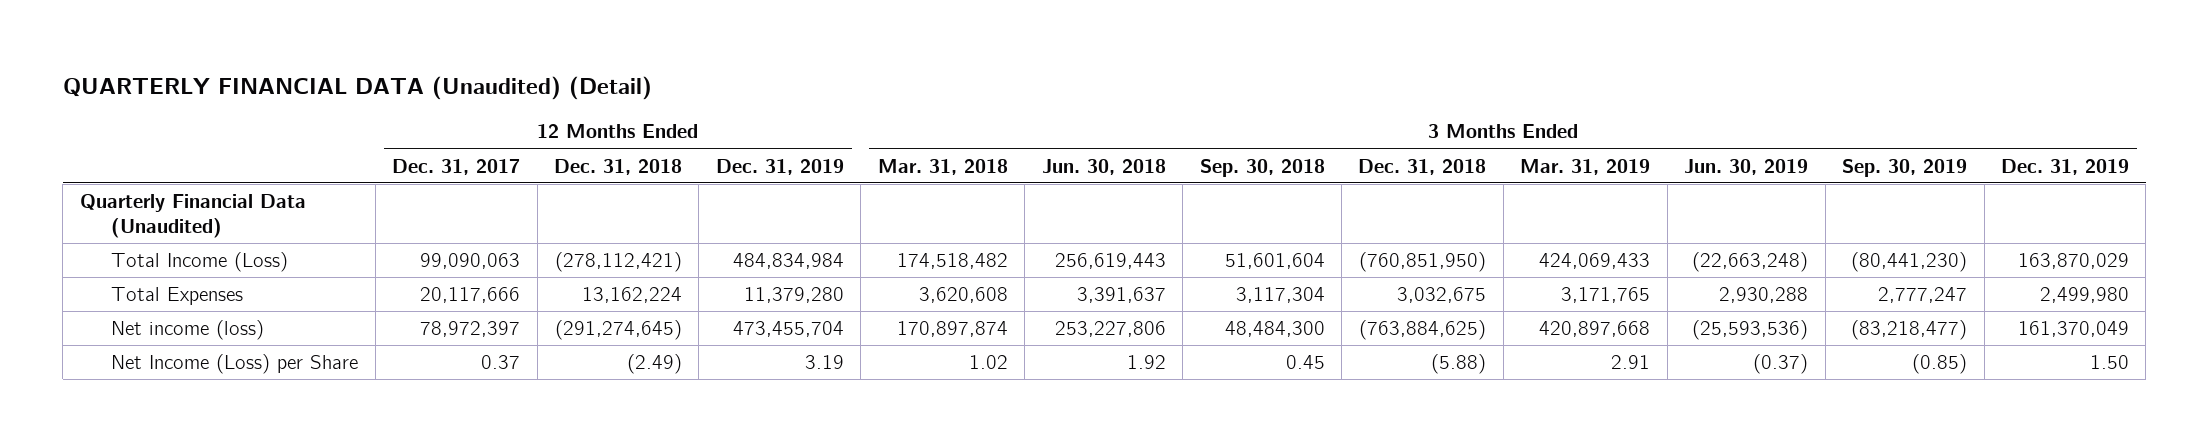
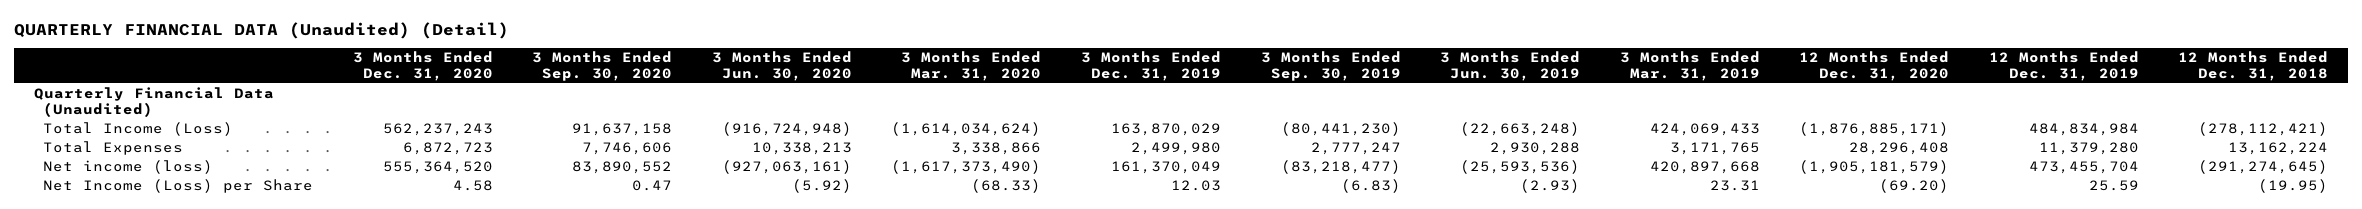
[392,158,521,175] Dec. 31, 2017 -> none
[877,158,1008,175] Mar. 31, 2018 -> none
[1041,158,1166,175] Jun. 30, 2018 -> none
[1199,158,1325,177] Sep. 30, 2018 -> none
[1358,158,1487,175] Dec. 31, 2018 -> none
none -> [352,51,493,81] 3 Months Ended Dec. 31, 2020
none -> [532,51,673,81] 3 Months Ended Sep. 30, 2020
none -> [711,51,852,81] 3 Months Ended Jun. 30, 2020
none -> [901,51,1042,81] 3 Months Ended Mar. 31, 2020
none -> [1799,51,1950,81] 12 Months Ended Dec. 31, 2020
[627,354,683,375] (2.49) -> [2258,179,2329,194] (19.95)
[804,355,844,370] 3.19 -> [2088,180,2139,192] 25.59
[1611,355,1651,370] 2.91 -> [1709,180,1760,192] 23.31
[1753,354,1809,375] (0.37) -> [1520,179,1581,194] (2.93)
[1912,354,1968,375] (0.85) -> [1340,179,1401,194] (6.83)
[2089,355,2129,370] 1.50 -> [1170,180,1221,192] 12.03

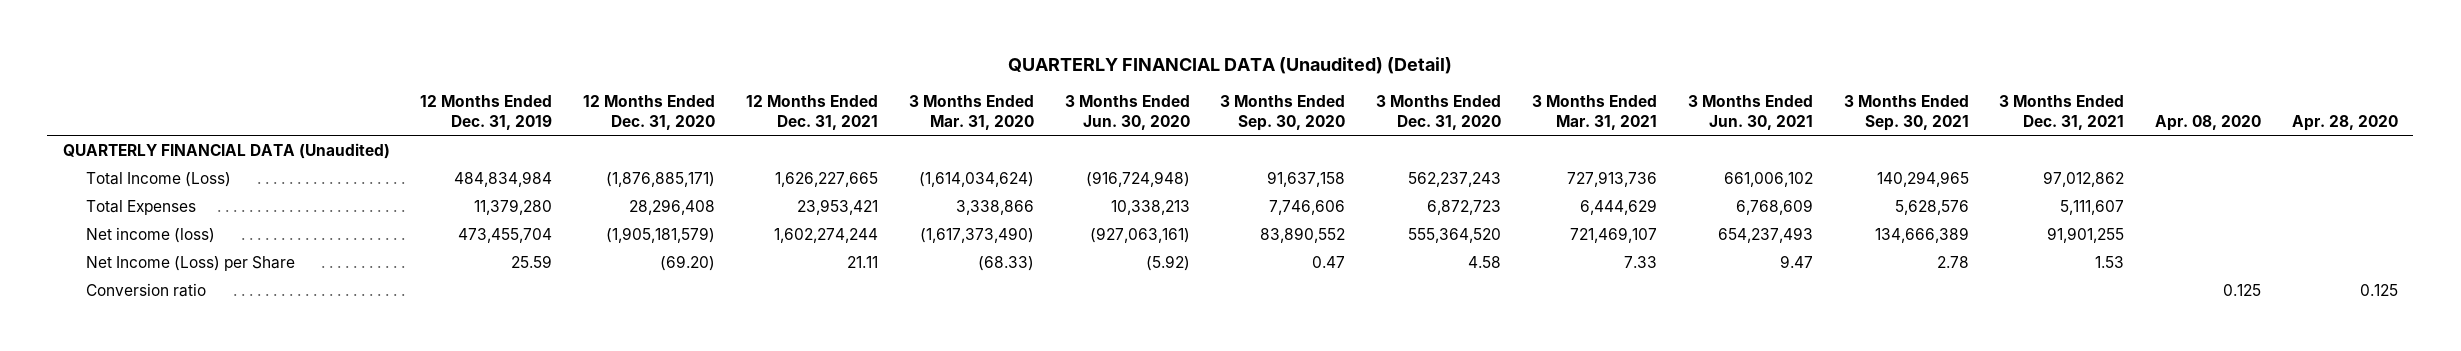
[1080,51,1221,81] 3 Months Ended Dec. 31, 2019 -> none
[1260,51,1401,81] 3 Months Ended Sep. 30, 2019 -> none
[1440,51,1581,81] 3 Months Ended Jun. 30, 2019 -> none
[1619,51,1760,81] 3 Months Ended Mar. 31, 2019 -> none
[2178,51,2329,81] 12 Months Ended Dec. 31, 2018 -> none
none -> [746,94,879,130] 12 Months Ended Dec. 31, 2021
none -> [1532,94,1658,130] 3 Months Ended Mar. 31, 2021
none -> [1687,94,1813,130] 3 Months Ended Jun. 30, 2021
none -> [1843,94,1969,131] 3 Months Ended Sep. 30, 2021
none -> [1999,94,2125,130] 3 Months Ended Dec. 31, 2021
none -> [2155,114,2262,131] Apr. 08, 2020
none -> [2292,114,2399,131] Apr. 28, 2020
[33,87,274,117] Quarterly Financial Data (Unaudited) -> [62,142,390,159] QUARTERLY FINANCIAL DATA (Unaudited)
none -> [86,282,207,297] Conversion ratio

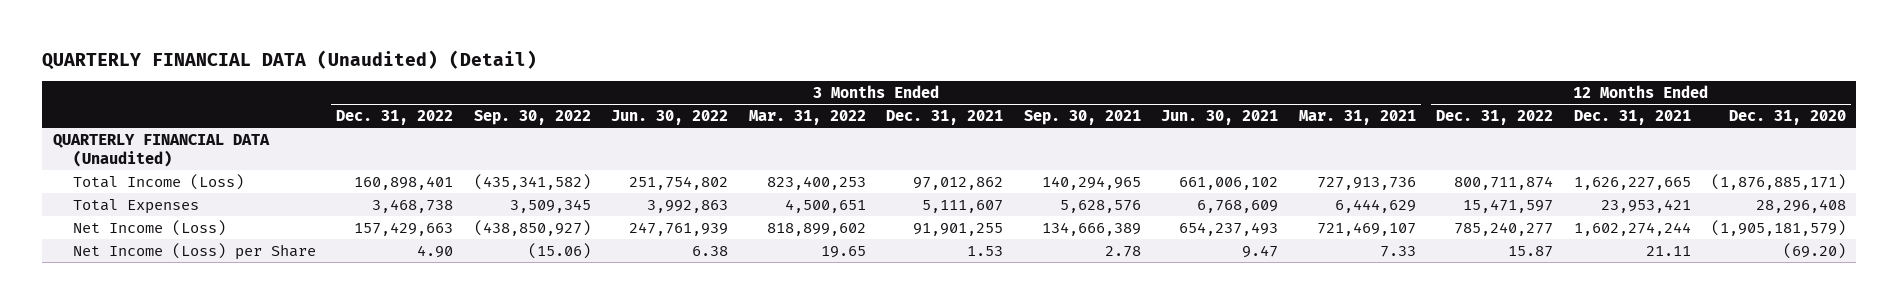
[420,94,553,130] 12 Months Ended Dec. 31, 2019 -> none
[908,94,1034,130] 3 Months Ended Mar. 31, 2020 -> none
[1064,94,1190,130] 3 Months Ended Jun. 30, 2020 -> none
[1220,94,1346,131] 3 Months Ended Sep. 30, 2020 -> none
[1376,94,1502,130] 3 Months Ended Dec. 31, 2020 -> none
[2155,114,2262,131] Apr. 08, 2020 -> none
[2292,114,2399,131] Apr. 28, 2020 -> none
none -> [336,110,454,126] Dec. 31, 2022
none -> [473,110,591,126] Sep. 30, 2022
none -> [611,110,729,126] Jun. 30, 2022
none -> [748,110,866,126] Mar. 31, 2022
none -> [1436,110,1554,126] Dec. 31, 2022
[86,226,216,243] Net income (loss) -> [72,219,226,236] Net Income (Loss)
[86,282,207,297] Conversion ratio -> none

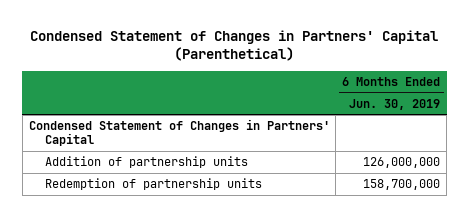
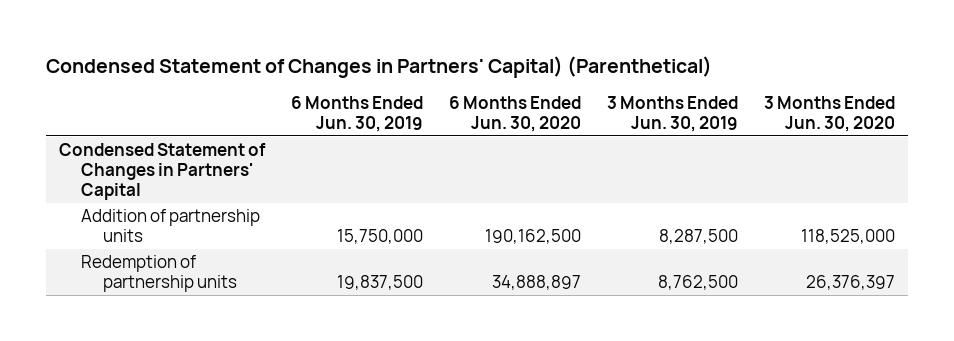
[30,29,439,62] Condensed Statement of Changes in Partners' Capital (Parenthetical) -> [46,55,713,78] Condensed Statement of Changes in Partners' Capital) (Parenthetical)
none -> [449,95,582,133] 6 Months Ended Jun. 30, 2020
none -> [606,95,738,133] 3 Months Ended Jun. 30, 2019
none -> [763,95,895,133] 3 Months Ended Jun. 30, 2020
[363,157,441,169] 126,000,000 -> [337,229,424,245] 15,750,000
[363,179,441,191] 158,700,000 -> [337,275,424,291] 19,837,500

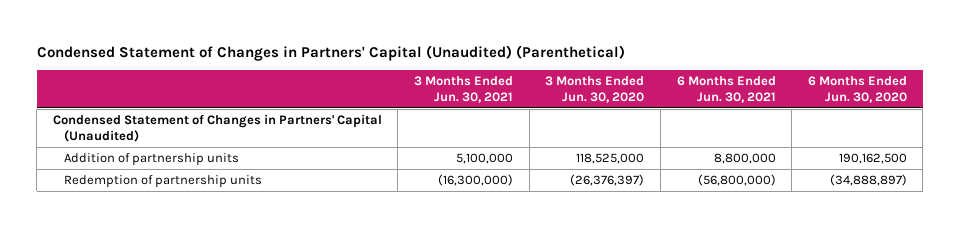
[46,55,713,78] Condensed Statement of Changes in Partners' Capital) (Parenthetical) -> [36,44,625,61] Condensed Statement of Changes in Partners' Capital (Unaudited) (Parenthetical)
[291,95,424,133] 6 Months Ended Jun. 30, 2019 -> none
[606,95,738,133] 3 Months Ended Jun. 30, 2019 -> none
none -> [414,75,514,103] 3 Months Ended Jun. 30, 2021
none -> [676,75,776,103] 6 Months Ended Jun. 30, 2021
[59,143,267,201] Condensed Statement of Changes in Partners' Capital -> [52,114,382,143] Condensed Statement of Changes in Partners' Capital (Unaudited)
[492,275,582,291] 34,888,897 -> [829,174,907,187] (34,888,897)
[805,275,895,291] 26,376,397 -> [570,174,645,187] (26,376,397)

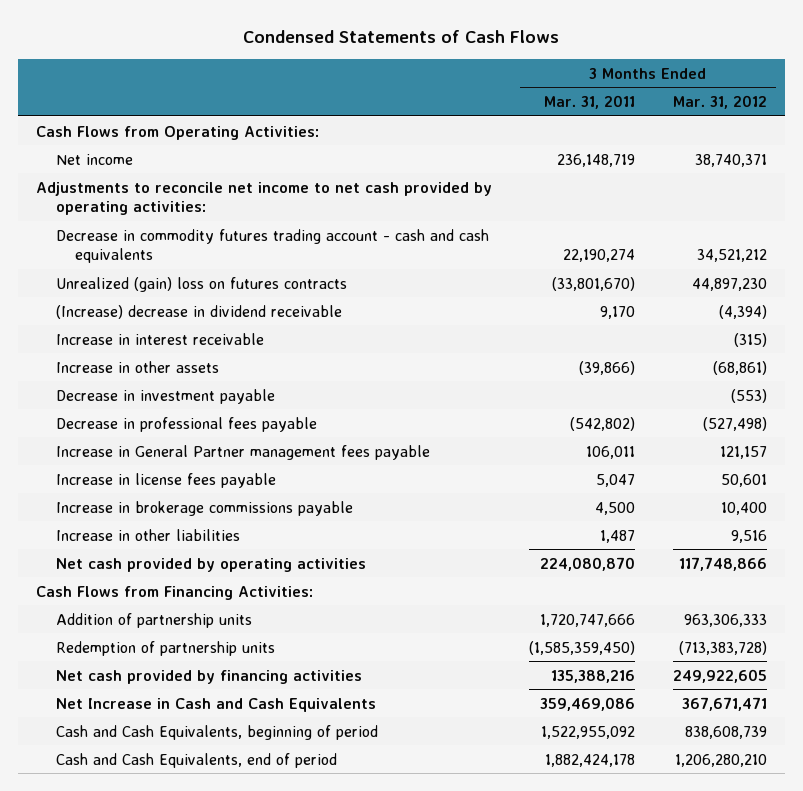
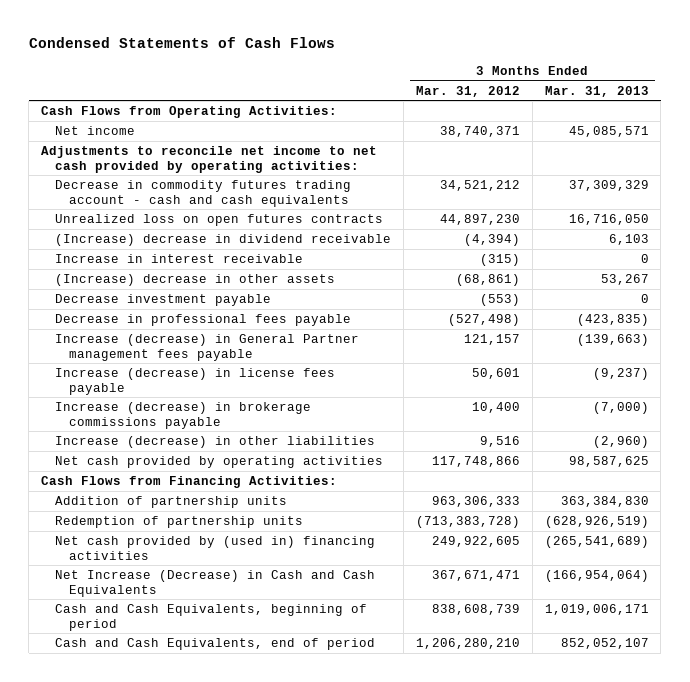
[544,94,636,109] Mar. 31, 2011 -> none
none -> [544,85,649,97] Mar. 31, 2013
[55,276,347,292] Unrealized (gain) loss on futures contracts -> [54,213,383,226] Unrealized loss on open futures contracts
[55,360,219,373] Increase in other assets -> [54,273,335,286] (Increase) decrease in other assets
[55,388,275,404] Decrease in investment payable -> [54,293,271,306] Decrease investment payable
[55,444,430,460] Increase in General Partner management fees payable -> [54,333,359,361] Increase (decrease) in General Partner management fees payable
[55,472,276,488] Increase in license fees payable -> [54,367,335,395] Increase (decrease) in license fees payable
[55,500,353,516] Increase in brokerage commissions payable -> [54,401,311,429] Increase (decrease) in brokerage commissions payable
[55,528,240,541] Increase in other liabilities -> [54,435,375,448] Increase (decrease) in other liabilities
[55,669,362,684] Net cash provided by financing activities -> [54,535,375,560] Net cash provided by (used in) financing activities
[55,697,376,712] Net Increase in Cash and Cash Equivalents -> [54,569,375,597] Net Increase (Decrease) in Cash and Cash Equivalents

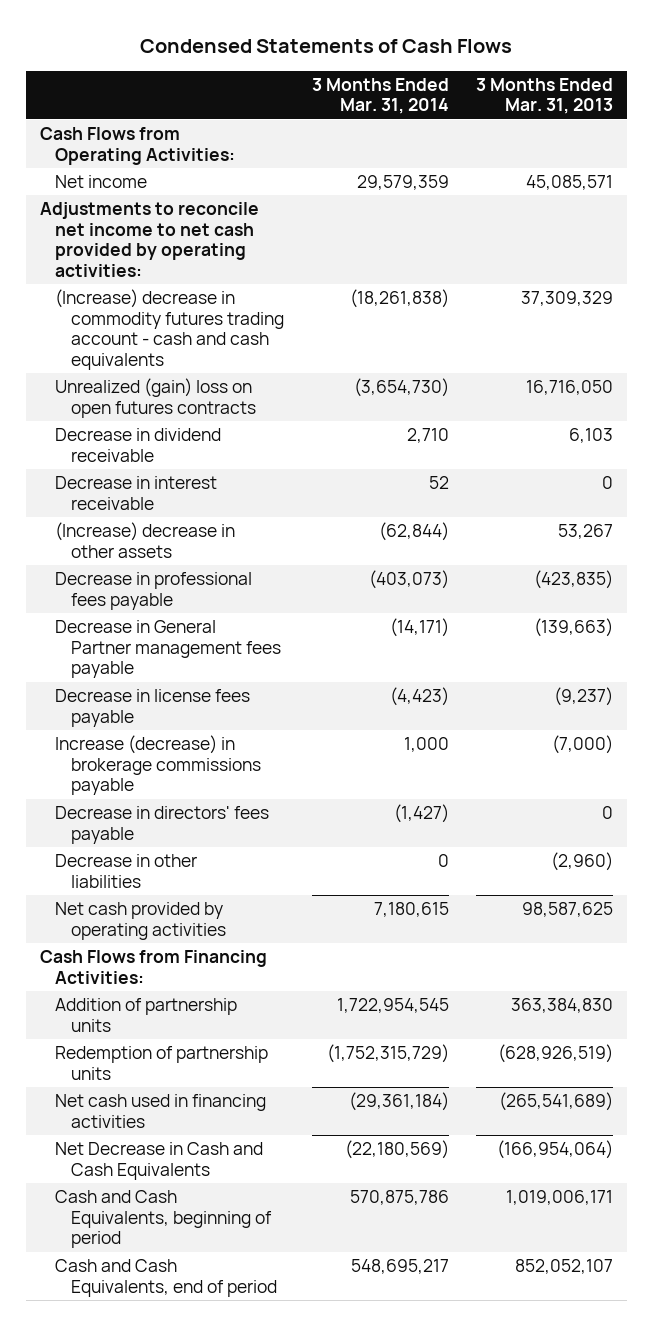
[415,85,520,97] Mar. 31, 2012 -> none
none -> [311,77,449,115] 3 Months Ended Mar. 31, 2014
[54,179,351,207] Decrease in commodity futures trading account - cash and cash equivalents -> [55,289,285,370] (Increase) decrease in commodity futures trading account - cash and cash equivalents
[54,213,383,226] Unrealized loss on open futures contracts -> [55,378,257,418] Unrealized (gain) loss on open futures contracts
[54,233,391,246] (Increase) decrease in dividend receivable -> [55,428,222,462] Decrease in dividend receivable
[54,253,303,263] Increase in interest receivable -> [55,476,218,510] Decrease in interest receivable
[54,293,271,306] Decrease investment payable -> none
[54,333,359,361] Increase (decrease) in General Partner management fees payable -> [55,620,282,679] Decrease in General Partner management fees payable
[54,367,335,395] Increase (decrease) in license fees payable -> [55,689,251,727] Decrease in license fees payable
none -> [55,806,270,844] Decrease in directors' fees payable
[54,435,375,448] Increase (decrease) in other liabilities -> [55,854,198,888] Decrease in other liabilities
[54,535,375,560] Net cash provided by (used in) financing activities -> [55,1094,267,1128] Net cash used in financing activities
[54,569,375,597] Net Increase (Decrease) in Cash and Cash Equivalents -> [55,1142,264,1180] Net Decrease in Cash and Cash Equivalents

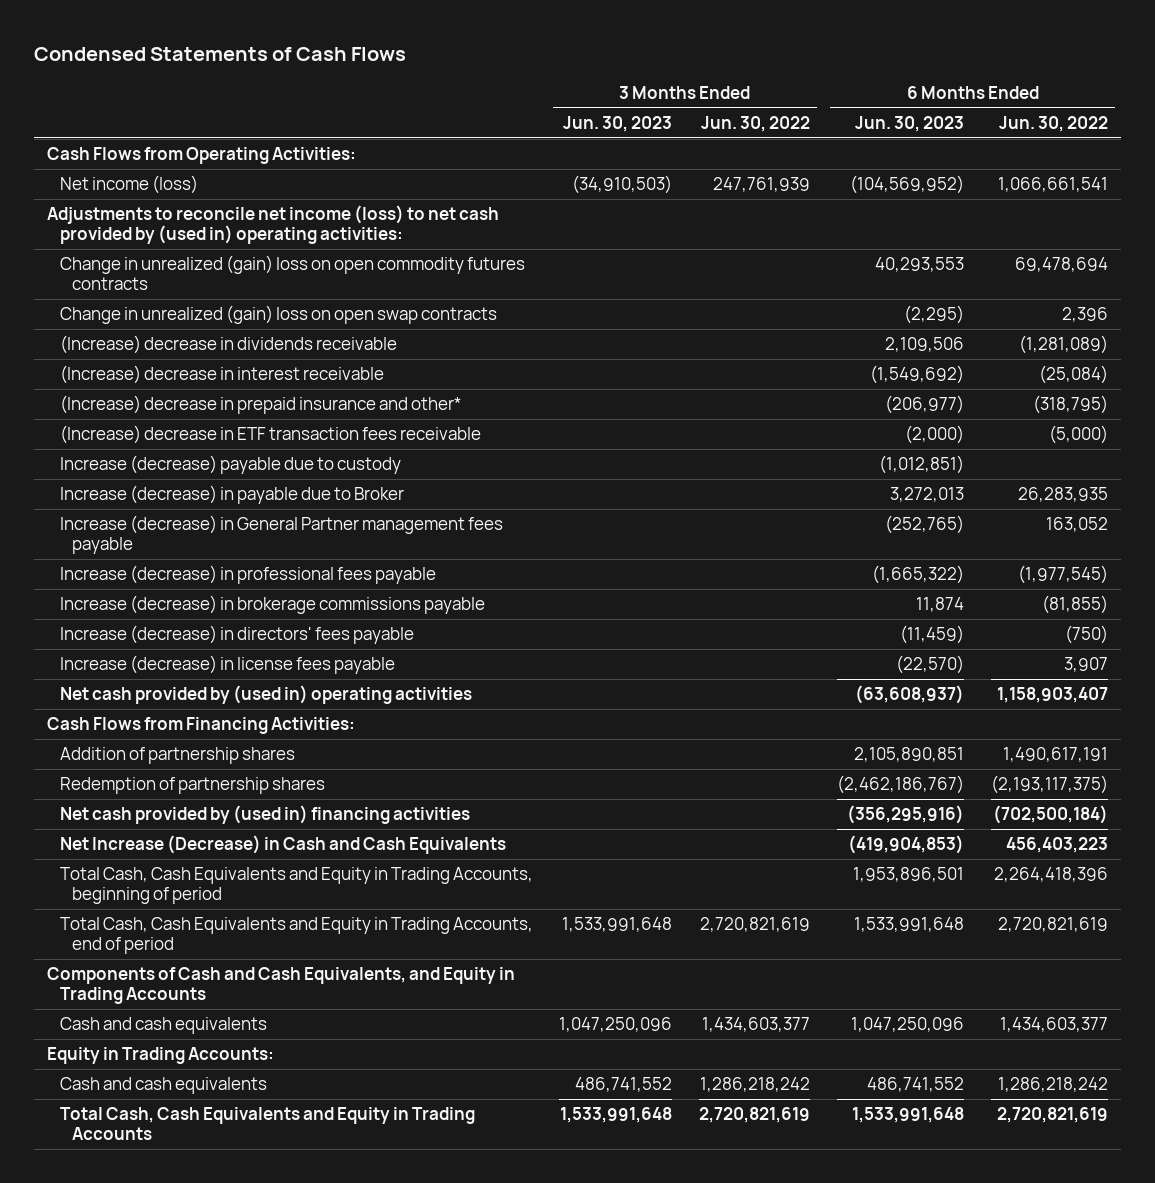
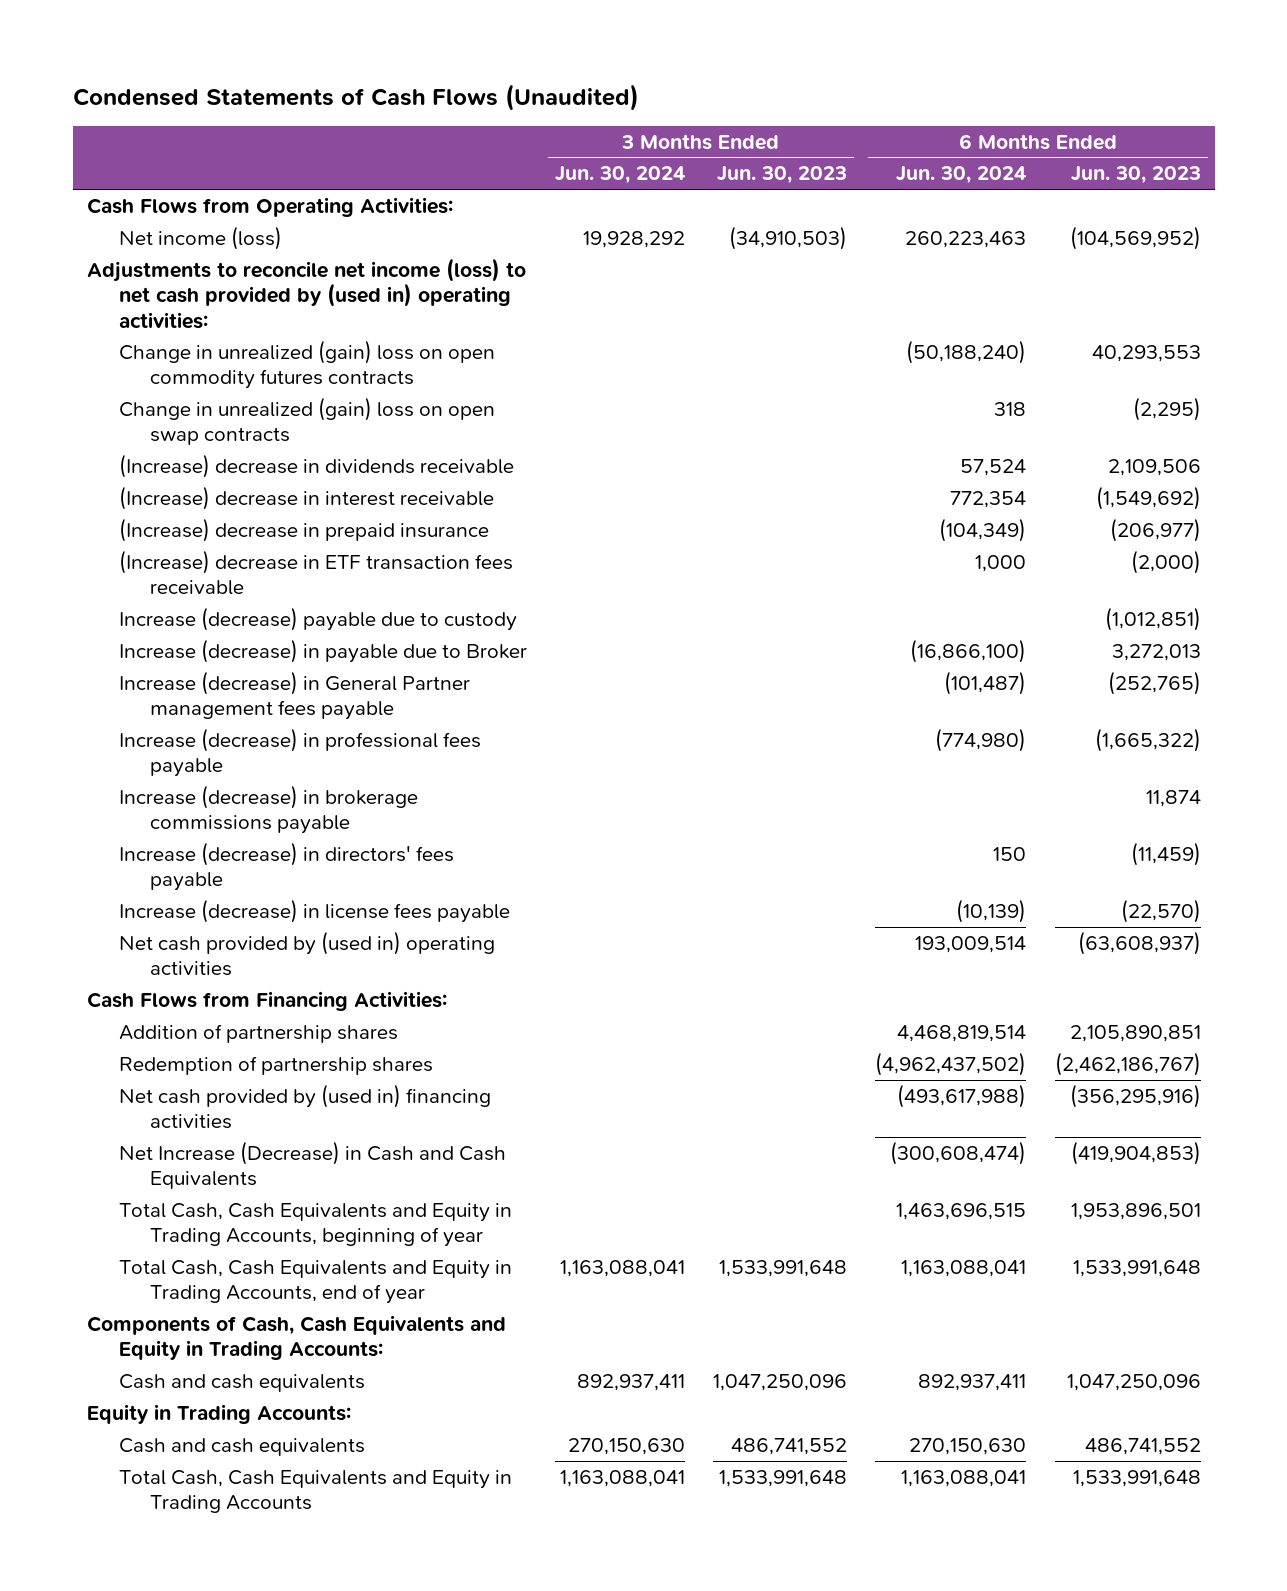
[34,46,407,61] Condensed Statements of Cash Flows -> [72,84,639,112] Condensed Statements of Cash Flows (Unaudited)
[701,116,811,133] Jun. 30, 2022 -> none
[999,116,1109,133] Jun. 30, 2022 -> none
none -> [554,166,685,185] Jun. 30, 2024
none -> [896,166,1027,185] Jun. 30, 2024
[59,395,461,415] (Increase) decrease in prepaid insurance and other* -> [118,517,489,542] (Increase) decrease in prepaid insurance
[59,867,533,905] Total Cash, Cash Equivalents and Equity in Trading Accounts, beginning of period -> [118,1202,512,1248] Total Cash, Cash Equivalents and Equity in Trading Accounts, beginning of year
[59,917,533,955] Total Cash, Cash Equivalents and Equity in Trading Accounts, end of period -> [118,1259,512,1305] Total Cash, Cash Equivalents and Equity in Trading Accounts, end of year
[47,967,516,1005] Components of Cash and Cash Equivalents, and Equity in Trading Accounts -> [86,1314,506,1361] Components of Cash, Cash Equivalents and Equity in Trading Accounts:

